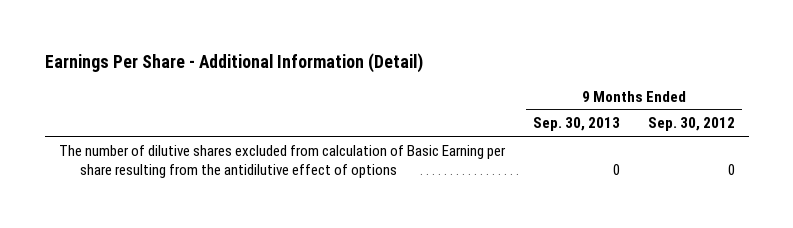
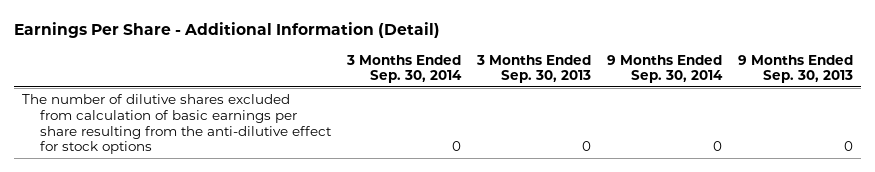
[647,117,735,132] Sep. 30, 2012 -> none
none -> [345,54,462,84] 3 Months Ended Sep. 30, 2014
none -> [475,54,591,84] 3 Months Ended Sep. 30, 2013
none -> [606,54,723,84] 9 Months Ended Sep. 30, 2014
[58,144,506,178] The number of dilutive shares excluded from calculation of Basic Earning per share resulting from the antidilutive effect of options -> [22,93,332,155] The number of dilutive shares excluded from calculation of basic earnings per share resulting from the anti-dilutive effect for stock options

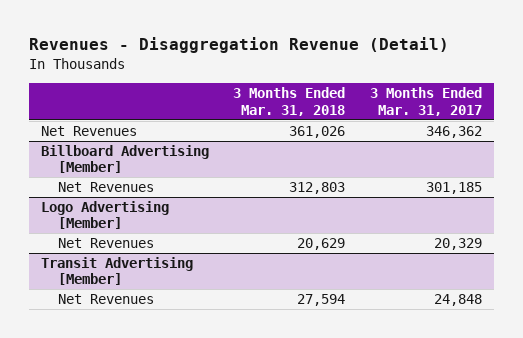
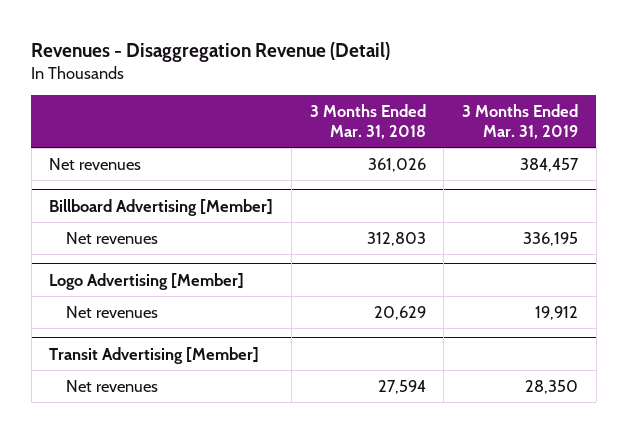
[369,87,482,116] 3 Months Ended Mar. 31, 2017 -> none
none -> [461,104,578,139] 3 Months Ended Mar. 31, 2019
[40,125,137,136] Net Revenues -> [49,157,142,170] Net revenues
[57,181,154,192] Net Revenues -> [66,231,159,244] Net revenues
[57,237,154,248] Net Revenues -> [66,305,159,318] Net revenues
[57,293,154,304] Net Revenues -> [66,379,159,392] Net revenues

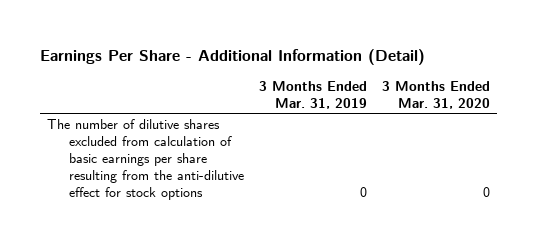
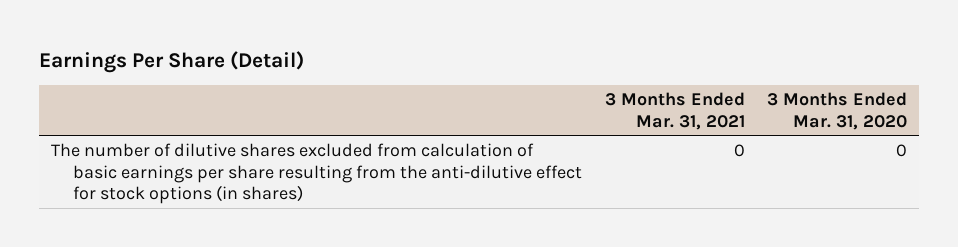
[39,49,425,66] Earnings Per Share - Additional Information (Detail) -> [39,51,305,74] Earnings Per Share (Detail)
[258,80,367,109] 3 Months Ended Mar. 31, 2019 -> none
none -> [604,92,745,130] 3 Months Ended Mar. 31, 2021
[47,119,244,201] The number of dilutive shares excluded from calculation of basic earnings per share resulting from the anti-dilutive effect for stock options -> [50,143,582,205] The number of dilutive shares excluded from calculation of basic earnings per share resulting from the anti-dilutive effect for stock options (in shares)

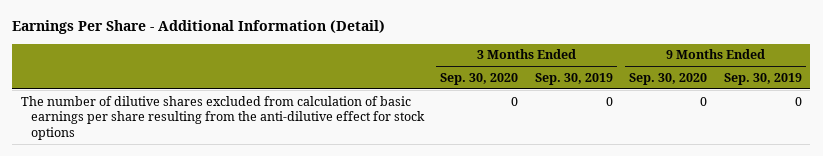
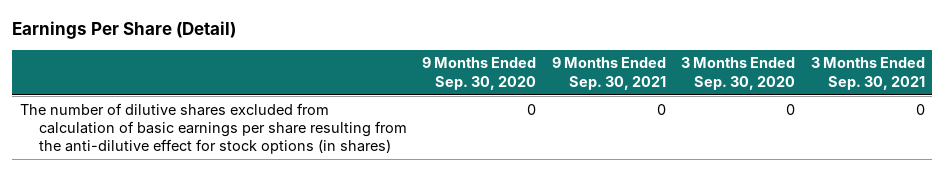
[12,20,386,35] Earnings Per Share - Additional Information (Detail) -> [12,21,237,40] Earnings Per Share (Detail)
[534,73,613,86] Sep. 30, 2019 -> none
[723,73,802,86] Sep. 30, 2019 -> none
none -> [551,57,666,90] 9 Months Ended Sep. 30, 2021
none -> [810,57,925,90] 3 Months Ended Sep. 30, 2021
[20,95,425,140] The number of dilutive shares excluded from calculation of basic earnings per share resulting from the anti-dilutive effect for stock options -> [20,102,407,155] The number of dilutive shares excluded from calculation of basic earnings per share resulting from the anti-dilutive effect for stock options (in shares)

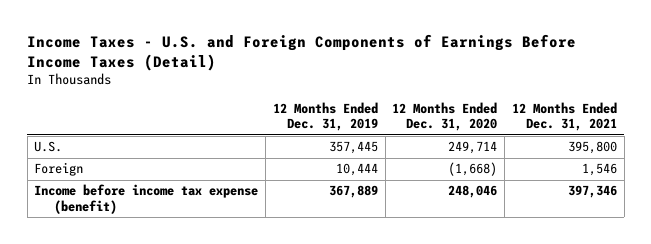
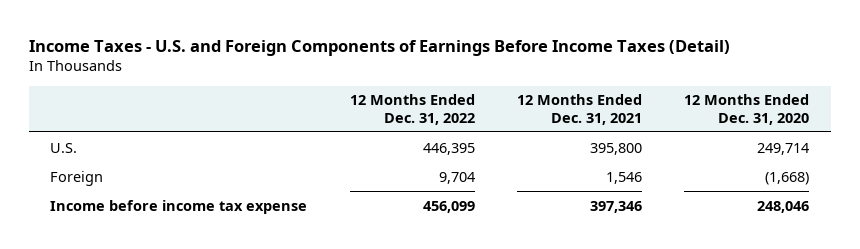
[272,101,378,132] 12 Months Ended Dec. 31, 2019 -> none
none -> [349,94,475,125] 12 Months Ended Dec. 31, 2022
[34,184,259,215] Income before income tax expense (benefit) -> [50,199,308,214] Income before income tax expense

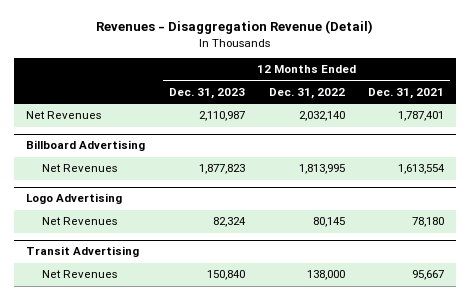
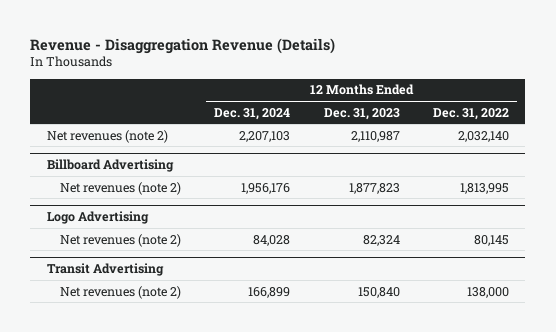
[96,20,374,35] Revenues - Disaggregation Revenue (Detail) -> [30,37,336,54] Revenue - Disaggregation Revenue (Details)
[368,88,445,100] Dec. 31, 2021 -> none
none -> [214,107,291,120] Dec. 31, 2024
[25,111,101,120] Net Revenues -> [46,129,168,143] Net revenues (note 2)
[42,164,118,173] Net Revenues -> [60,181,182,195] Net revenues (note 2)
[42,217,118,226] Net Revenues -> [60,233,182,247] Net revenues (note 2)
[42,270,118,279] Net Revenues -> [60,285,182,299] Net revenues (note 2)

